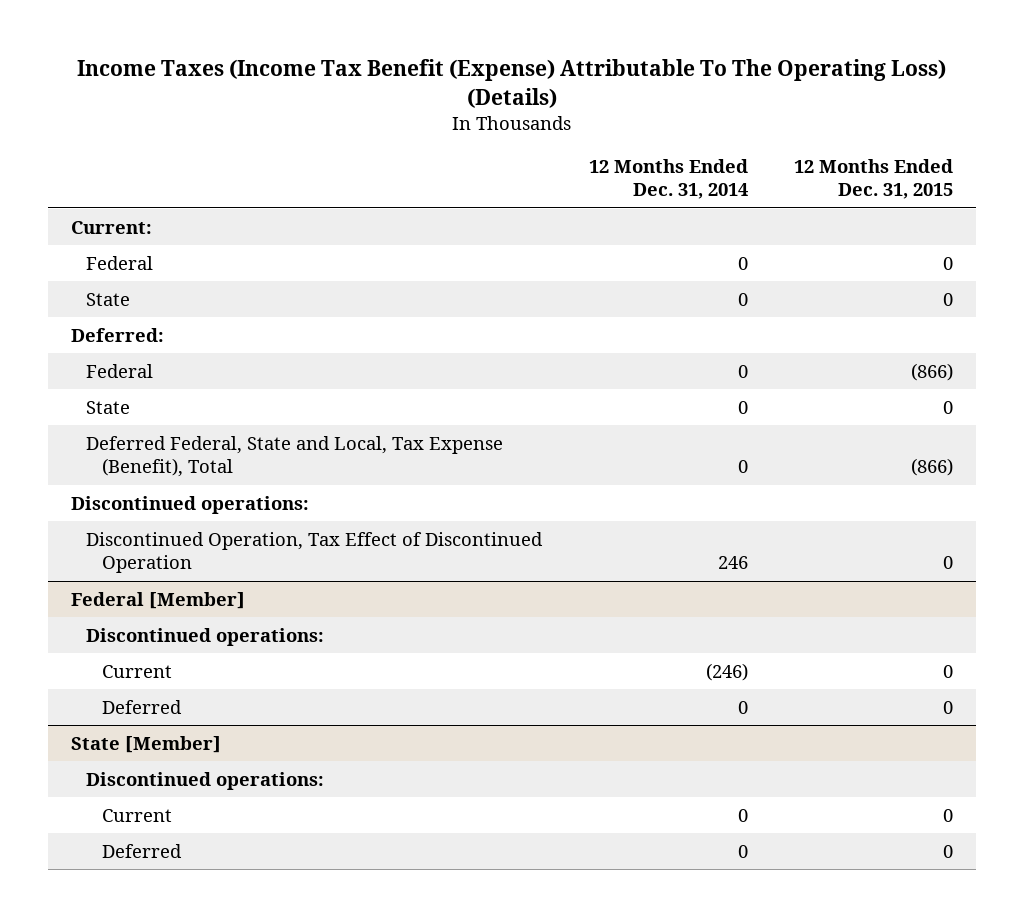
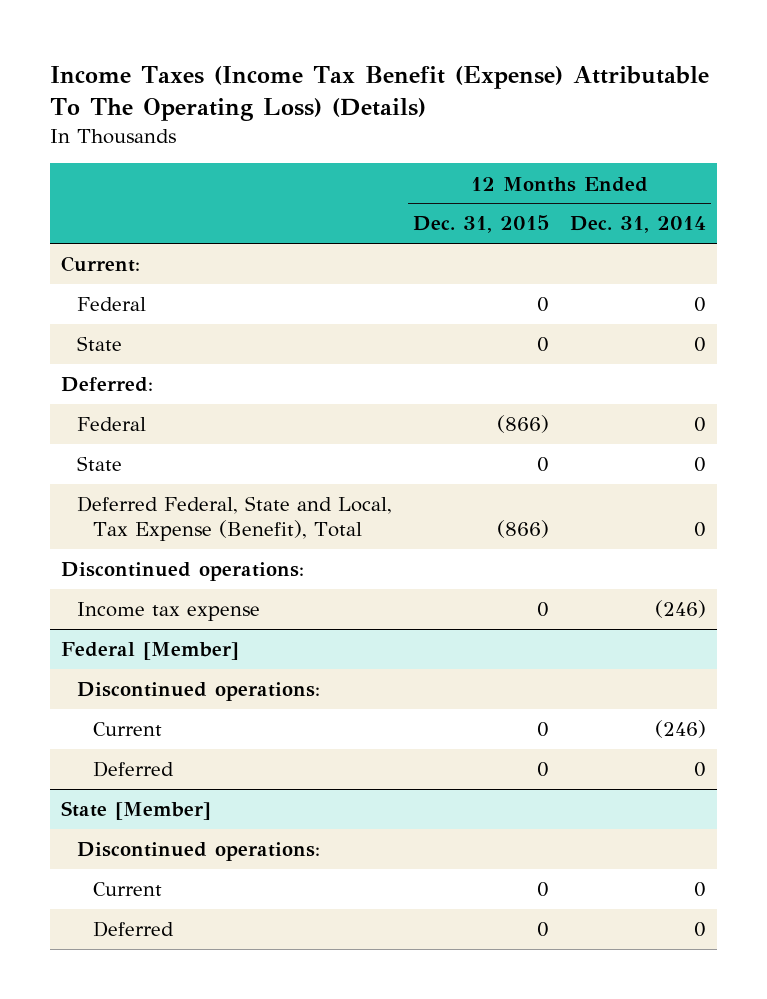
[86,531,544,574] Discontinued Operation, Tax Effect of Discontinued Operation -> none
none -> [77,602,261,622] Income tax expense

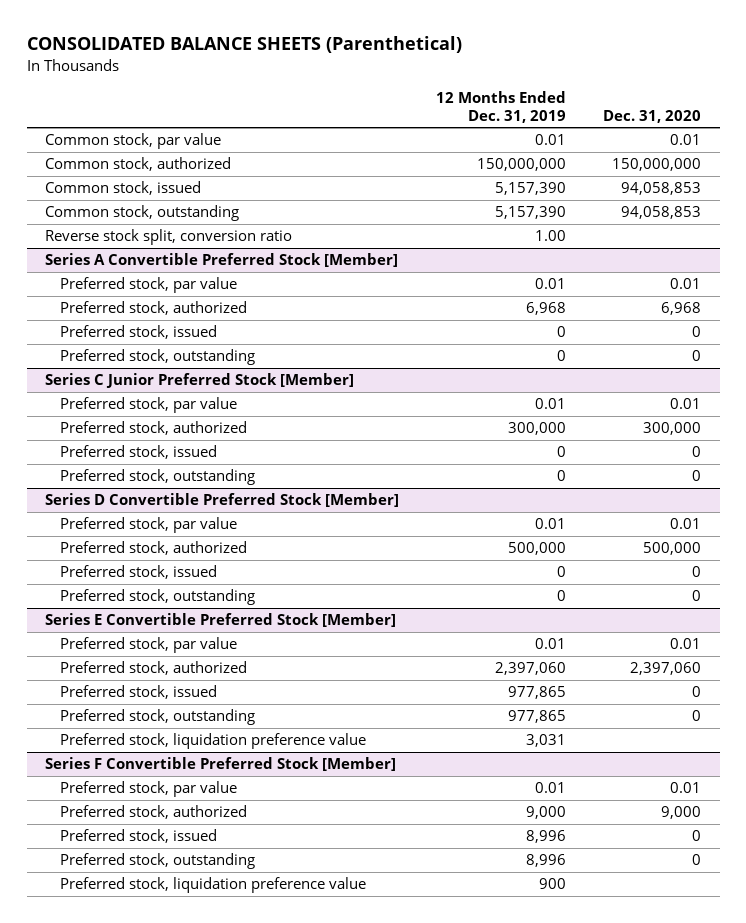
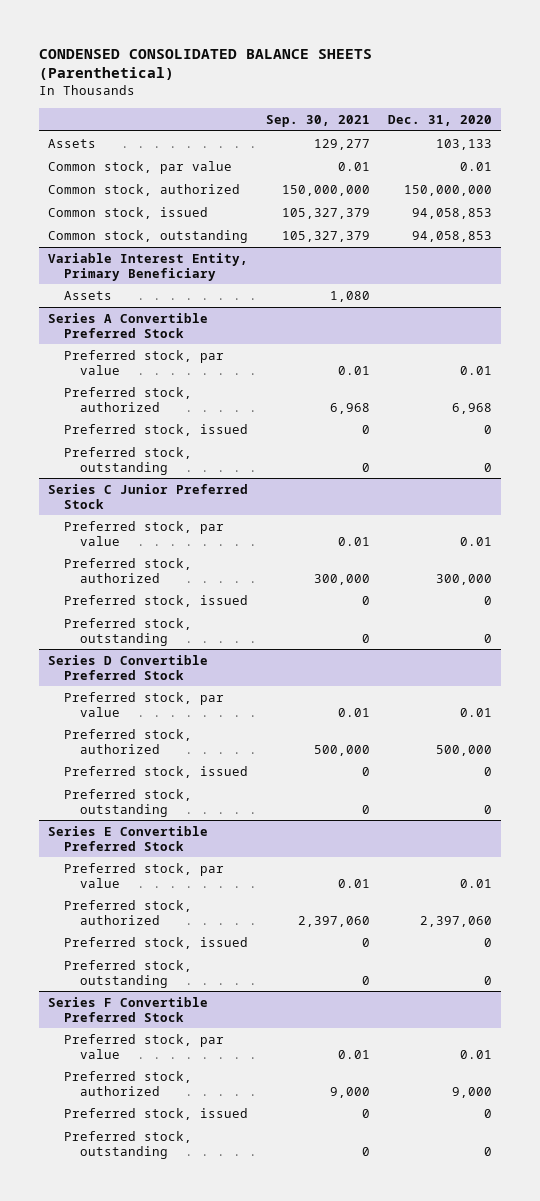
[26,36,462,54] CONSOLIDATED BALANCE SHEETS (Parenthetical) -> [38,48,372,81] CONDENSED CONSOLIDATED BALANCE SHEETS (Parenthetical)
[436,91,567,123] 12 Months Ended Dec. 31, 2019 -> none
none -> [265,114,370,127] Sep. 30, 2021
none -> [47,138,96,148] Assets
[45,229,293,246] Reverse stock split, conversion ratio -> none
none -> [47,252,248,281] Variable Interest Entity, Primary Beneficiary
none -> [63,290,112,300] Assets
[45,253,399,268] Series A Convertible Preferred Stock [Member] -> [47,312,208,338] Series A Convertible Preferred Stock
[45,373,355,389] Series C Junior Preferred Stock [Member] -> [47,483,248,509] Series C Junior Preferred Stock
[45,493,400,508] Series D Convertible Preferred Stock [Member] -> [47,654,208,680] Series D Convertible Preferred Stock
[45,613,397,628] Series E Convertible Preferred Stock [Member] -> [47,825,208,851] Series E Convertible Preferred Stock
[59,733,366,750] Preferred stock, liquidation preference value -> none
[45,757,397,772] Series F Convertible Preferred Stock [Member] -> [47,996,208,1022] Series F Convertible Preferred Stock
[59,877,366,894] Preferred stock, liquidation preference value -> none

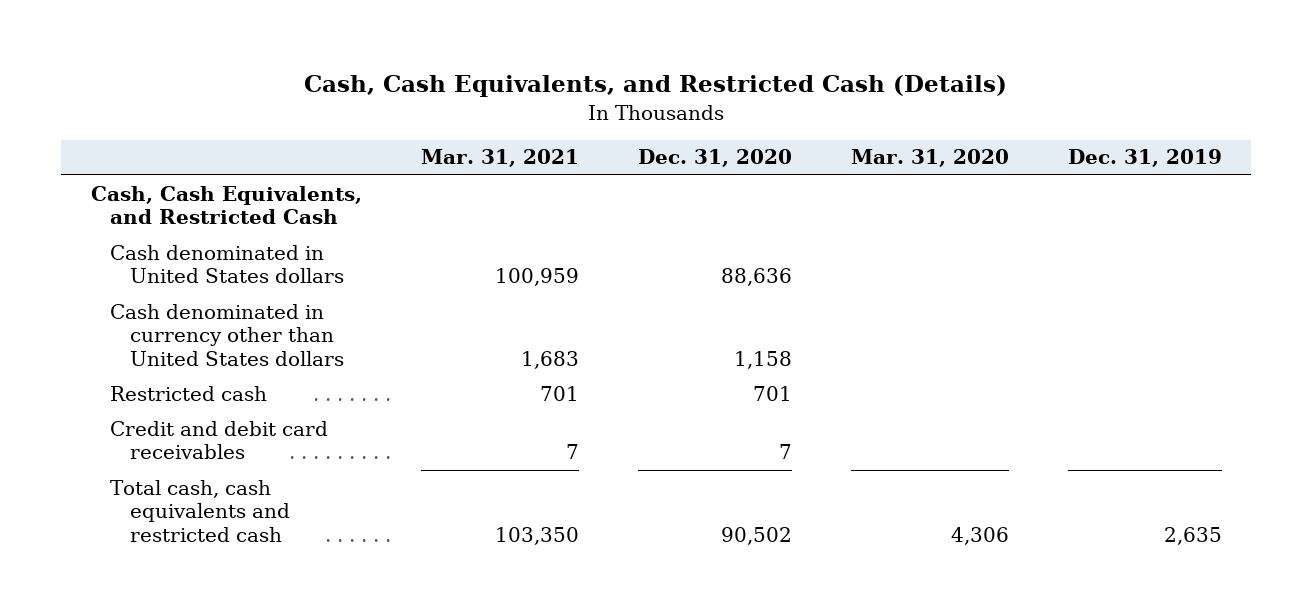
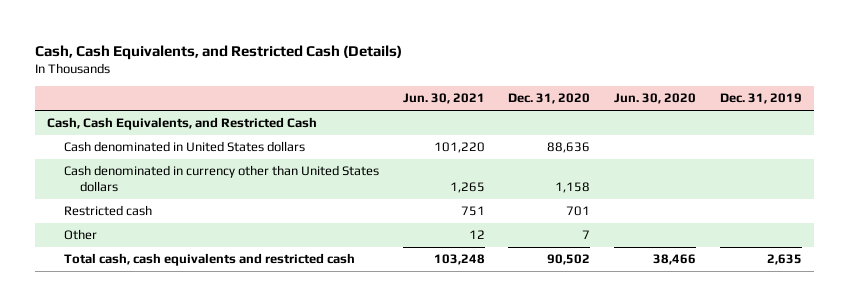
[420,149,579,168] Mar. 31, 2021 -> none
[850,149,1009,168] Mar. 31, 2020 -> none
none -> [402,93,485,105] Jun. 30, 2021
none -> [614,93,697,105] Jun. 30, 2020
[110,420,329,460] Credit and debit card receivables -> [63,229,97,241] Other

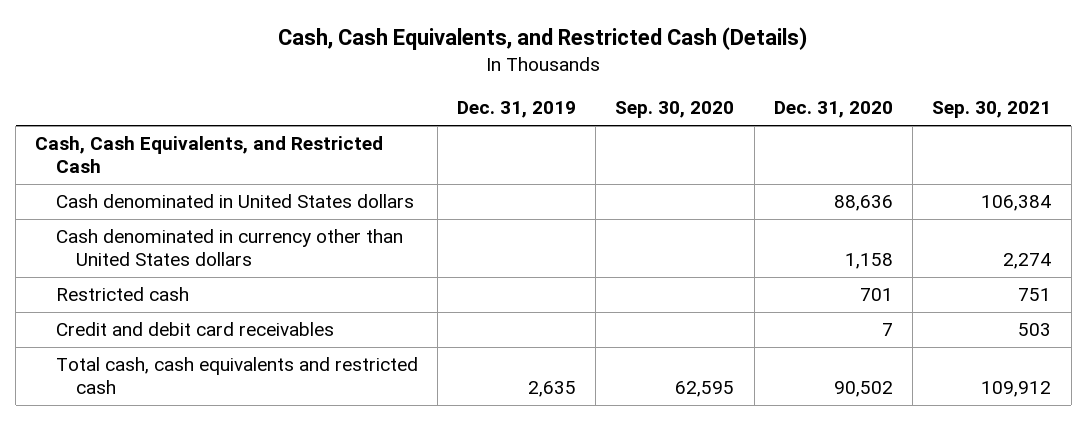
[402,93,485,105] Jun. 30, 2021 -> none
[614,93,697,105] Jun. 30, 2020 -> none
none -> [615,101,735,119] Sep. 30, 2020
none -> [932,101,1052,119] Sep. 30, 2021
[63,229,97,241] Other -> [55,322,334,337] Credit and debit card receivables

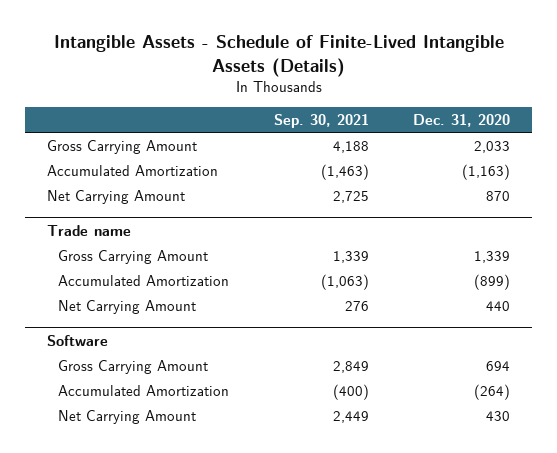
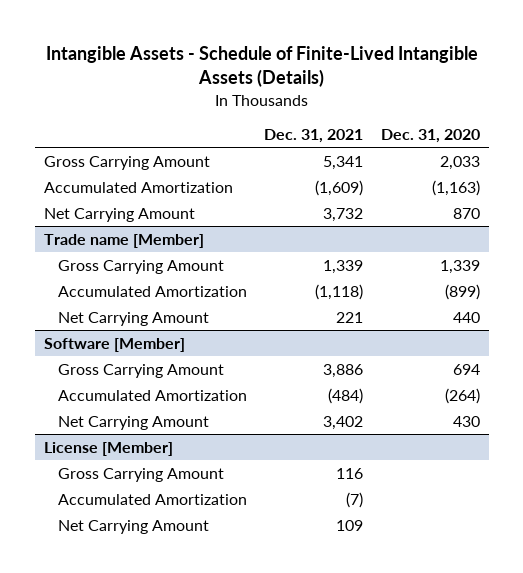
[273,113,369,128] Sep. 30, 2021 -> none
none -> [264,128,364,143] Dec. 31, 2021
[47,224,132,236] Trade name -> [43,233,204,248] Trade name [Member]
[47,334,109,346] Software -> [43,337,185,352] Software [Member]
none -> [43,441,173,456] License [Member]
none -> [57,467,224,482] Gross Carrying Amount
none -> [57,493,247,505] Accumulated Amortization
none -> [57,519,209,534] Net Carrying Amount

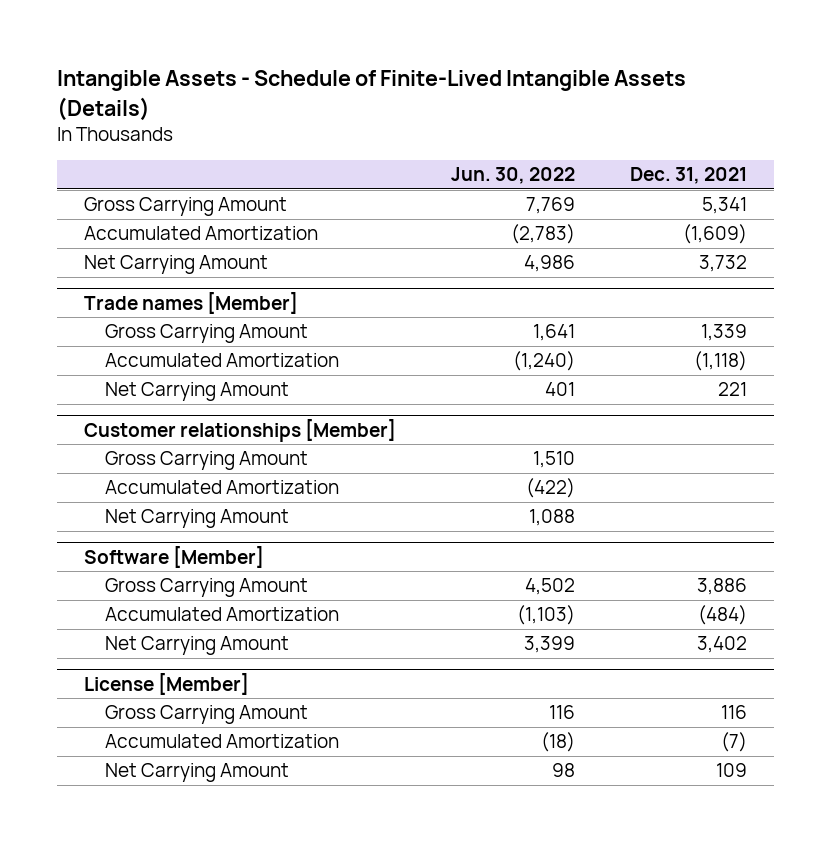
[380,128,480,143] Dec. 31, 2020 -> none
none -> [451,167,576,185] Jun. 30, 2022
[43,233,204,248] Trade name [Member] -> [84,291,299,314] Trade names [Member]
none -> [84,418,397,442] Customer relationships [Member]
none -> [105,451,309,471] Gross Carrying Amount
none -> [105,480,340,495] Accumulated Amortization
none -> [105,509,290,529] Net Carrying Amount

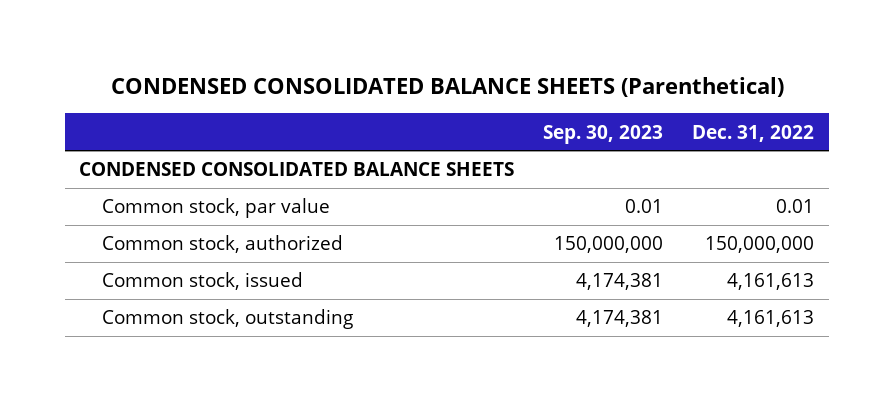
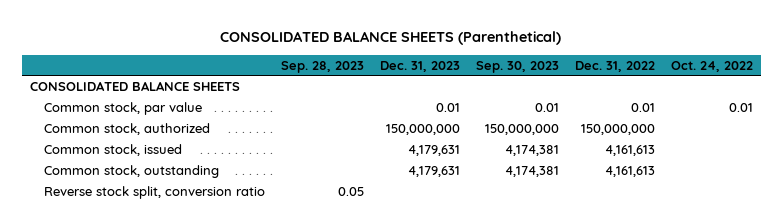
[110,77,784,98] CONDENSED CONSOLIDATED BALANCE SHEETS (Parenthetical) -> [220,31,562,46] CONSOLIDATED BALANCE SHEETS (Parenthetical)
none -> [280,60,364,73] Sep. 28, 2023
none -> [379,60,460,72] Dec. 31, 2023
none -> [670,60,753,72] Oct. 24, 2022
[79,162,515,177] CONDENSED CONSOLIDATED BALANCE SHEETS -> [30,80,241,91] CONSOLIDATED BALANCE SHEETS
none -> [43,185,265,199] Reverse stock split, conversion ratio

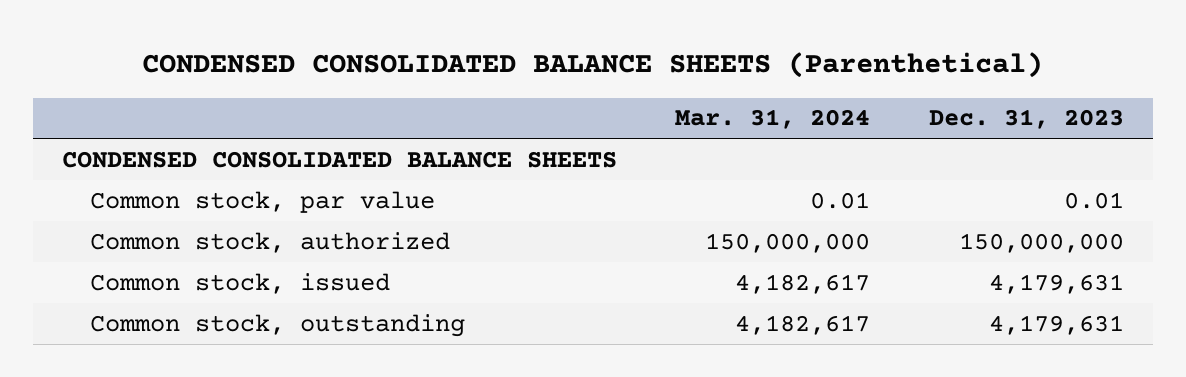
[220,31,562,46] CONSOLIDATED BALANCE SHEETS (Parenthetical) -> [141,52,1043,79] CONDENSED CONSOLIDATED BALANCE SHEETS (Parenthetical)
[280,60,364,73] Sep. 28, 2023 -> none
[475,60,559,73] Sep. 30, 2023 -> none
[574,60,655,72] Dec. 31, 2022 -> none
[670,60,753,72] Oct. 24, 2022 -> none
none -> [675,109,871,130] Mar. 31, 2024
[30,80,241,91] CONSOLIDATED BALANCE SHEETS -> [62,150,618,168] CONDENSED CONSOLIDATED BALANCE SHEETS
[43,185,265,199] Reverse stock split, conversion ratio -> none

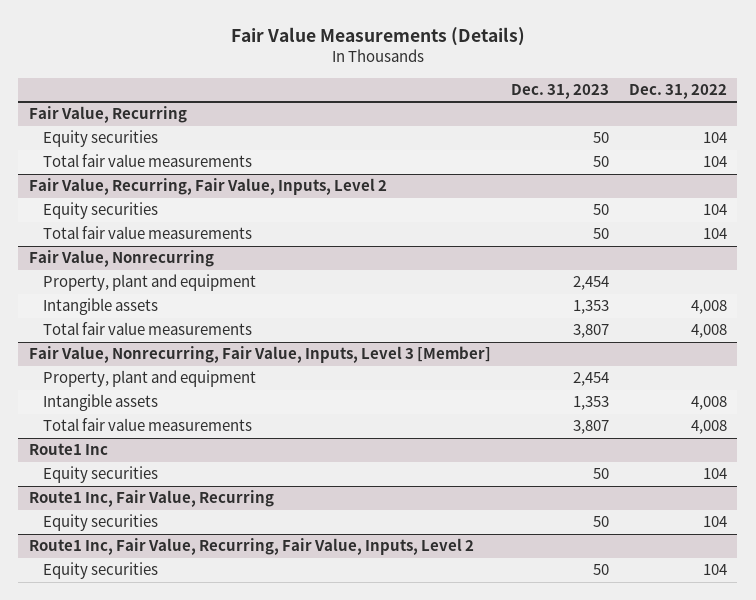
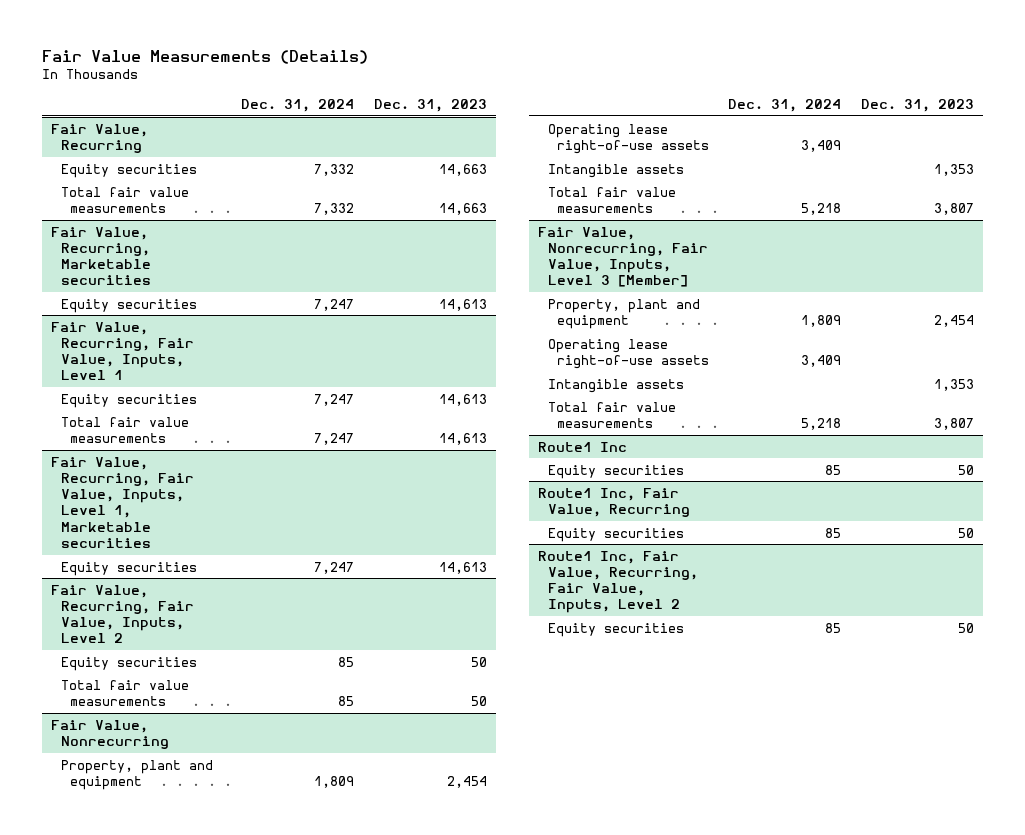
[629,84,728,100] Dec. 31, 2022 -> none
none -> [241,98,355,112] Dec. 31, 2024
[592,132,609,144] 50 -> [438,163,487,176] 14,663
[592,156,609,168] 50 -> [438,202,487,215] 14,663
none -> [51,226,151,286] Fair Value, Recurring, Marketable securities
none -> [60,298,197,313] Equity securities
none -> [51,321,194,381] Fair Value, Recurring, Fair Value, Inputs, Level 1
none -> [60,393,197,408] Equity securities
none -> [60,416,189,443] Total fair value measurements
none -> [51,456,194,549] Fair Value, Recurring, Fair Value, Inputs, Level 1, Marketable securities
none -> [60,561,197,576] Equity securities
none -> [547,123,710,154] Operating lease right-of-use assets
none -> [547,338,710,369] Operating lease right-of-use assets

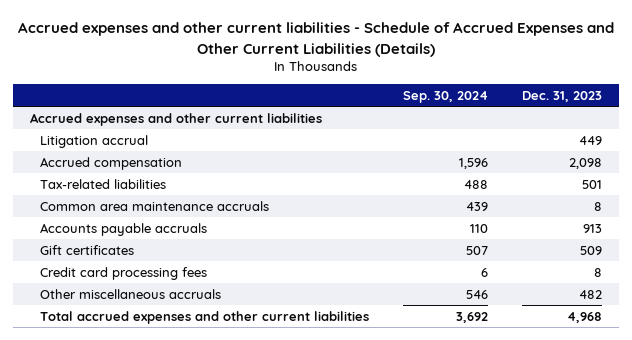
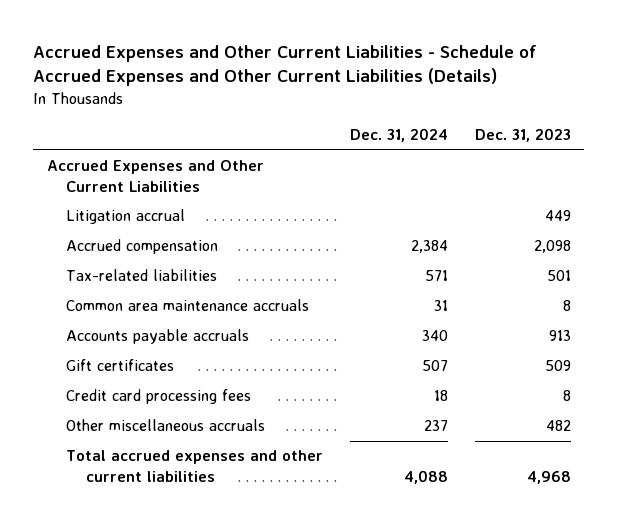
[17,22,614,57] Accrued expenses and other current liabilities - Schedule of Accrued Expenses and Other Current Liabilities (Details) -> [33,44,538,87] Accrued Expenses and Other Current Liabilities - Schedule of Accrued Expenses and Other Current Liabilities (Details)
[402,90,488,103] Sep. 30, 2024 -> none
none -> [350,127,449,142] Dec. 31, 2024
[30,112,323,126] Accrued expenses and other current liabilities -> [46,160,264,192] Accrued Expenses and Other Current Liabilities

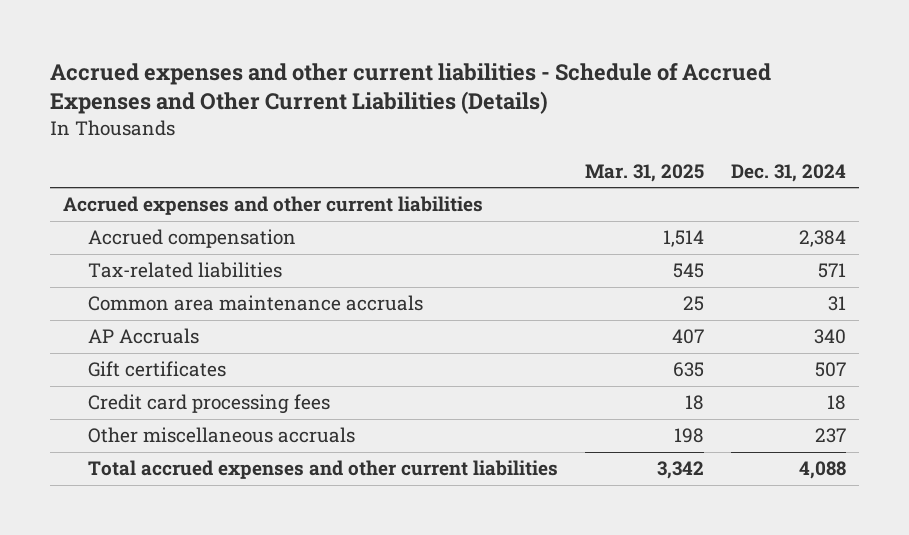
[33,44,538,87] Accrued Expenses and Other Current Liabilities - Schedule of Accrued Expenses and Other Current Liabilities (Details) -> [50,62,772,115] Accrued expenses and other current liabilities - Schedule of Accrued Expenses and Other Current Liabilities (Details)
[474,127,571,142] Dec. 31, 2023 -> none
none -> [584,163,704,182] Mar. 31, 2025
[66,209,186,225] Litigation accrual -> none
[46,160,264,192] Accrued Expenses and Other Current Liabilities -> [63,196,484,216] Accrued expenses and other current liabilities
[66,329,250,345] Accounts payable accruals -> [88,328,200,345] AP Accruals

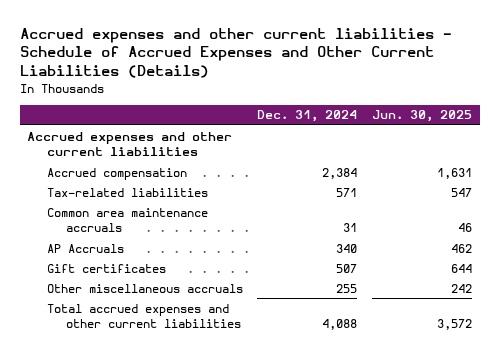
[584,163,704,182] Mar. 31, 2025 -> none
none -> [372,110,473,123] Jun. 30, 2025
[88,394,331,415] Credit card processing fees -> none
[814,428,846,444] 237 -> [336,283,358,293] 255

